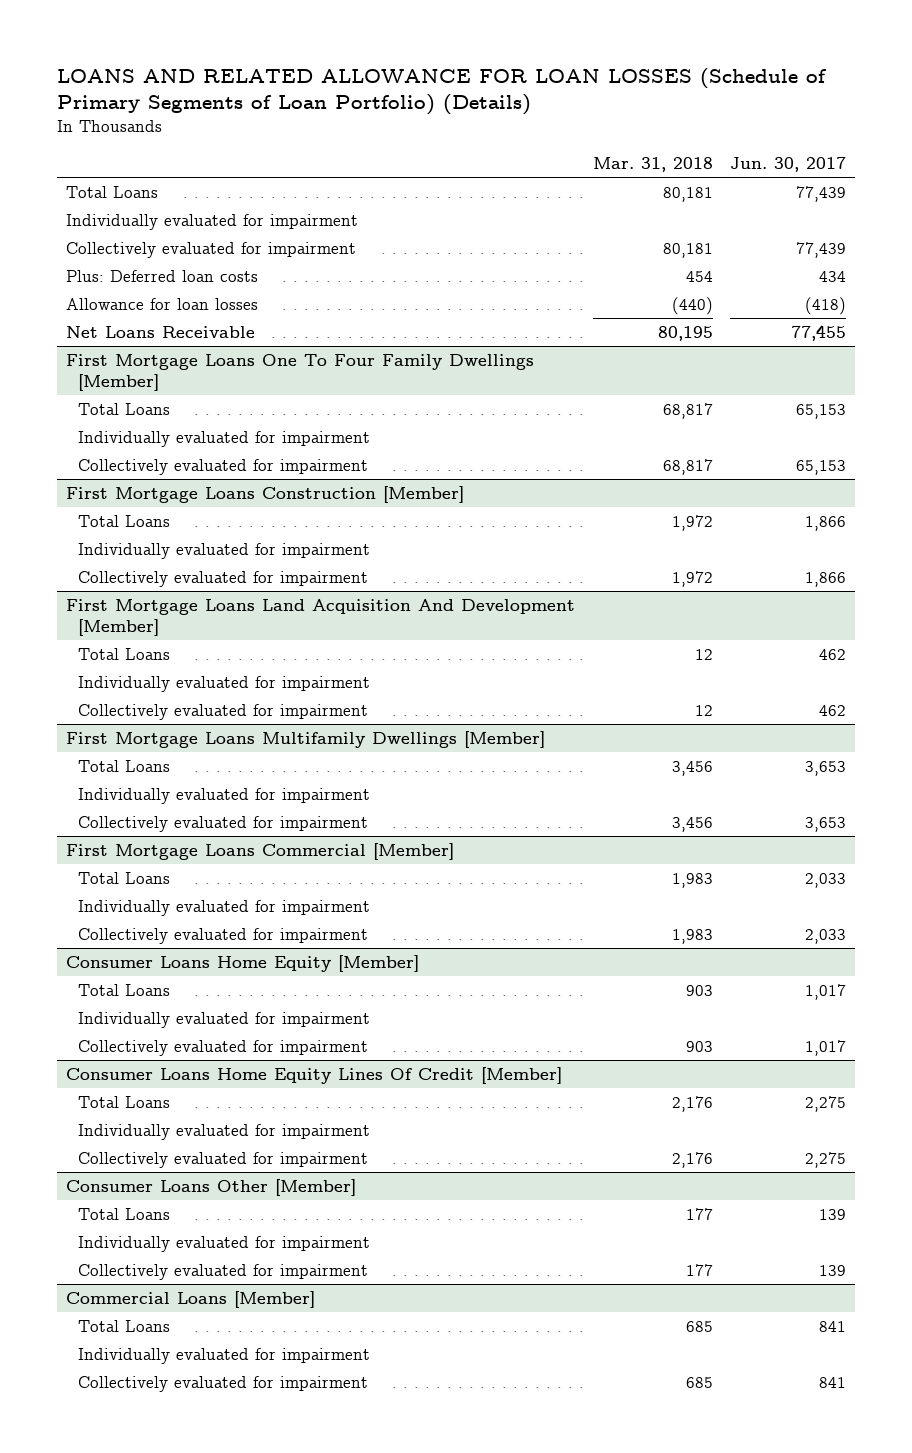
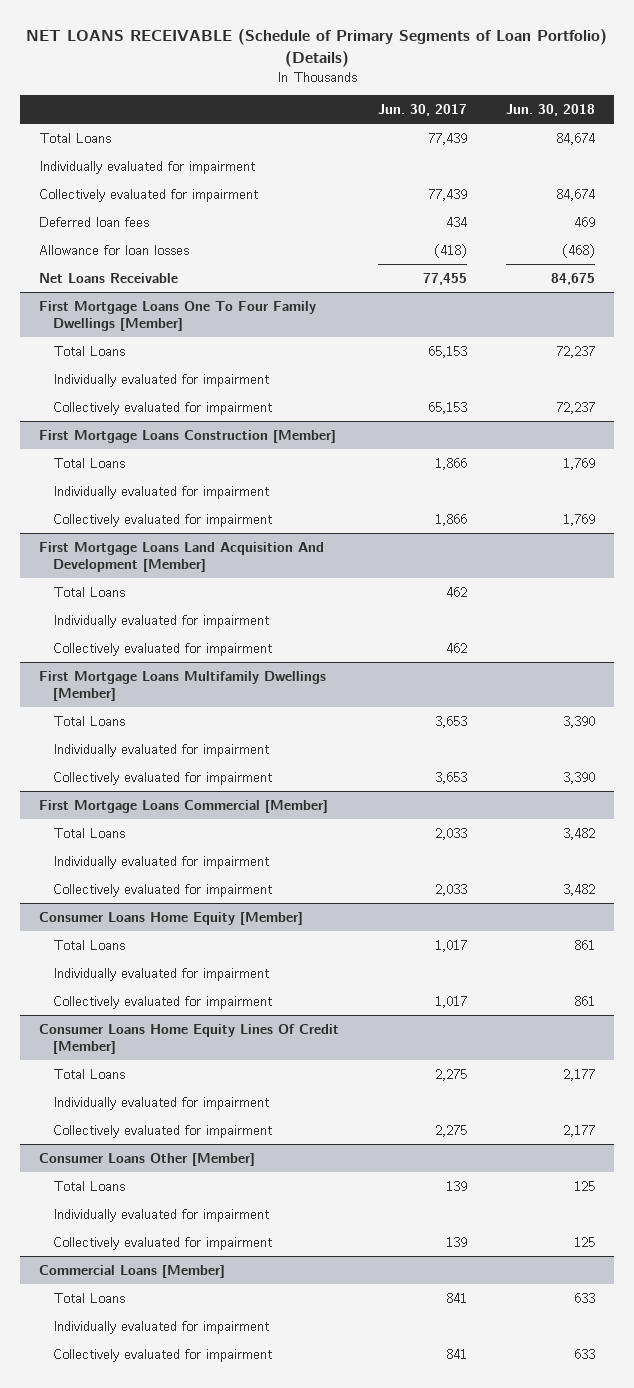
[57,68,828,116] LOANS AND RELATED ALLOWANCE FOR LOAN LOSSES (Schedule of Primary Segments of Loan Portfolio) (Details) -> [25,29,607,67] NET LOANS RECEIVABLE (Schedule of Primary Segments of Loan Portfolio) (Details)
[592,156,713,172] Mar. 31, 2018 -> none
none -> [505,104,595,117] Jun. 30, 2018
[66,269,259,282] Plus: Deferred loan costs -> [38,216,149,227] Deferred loan fees

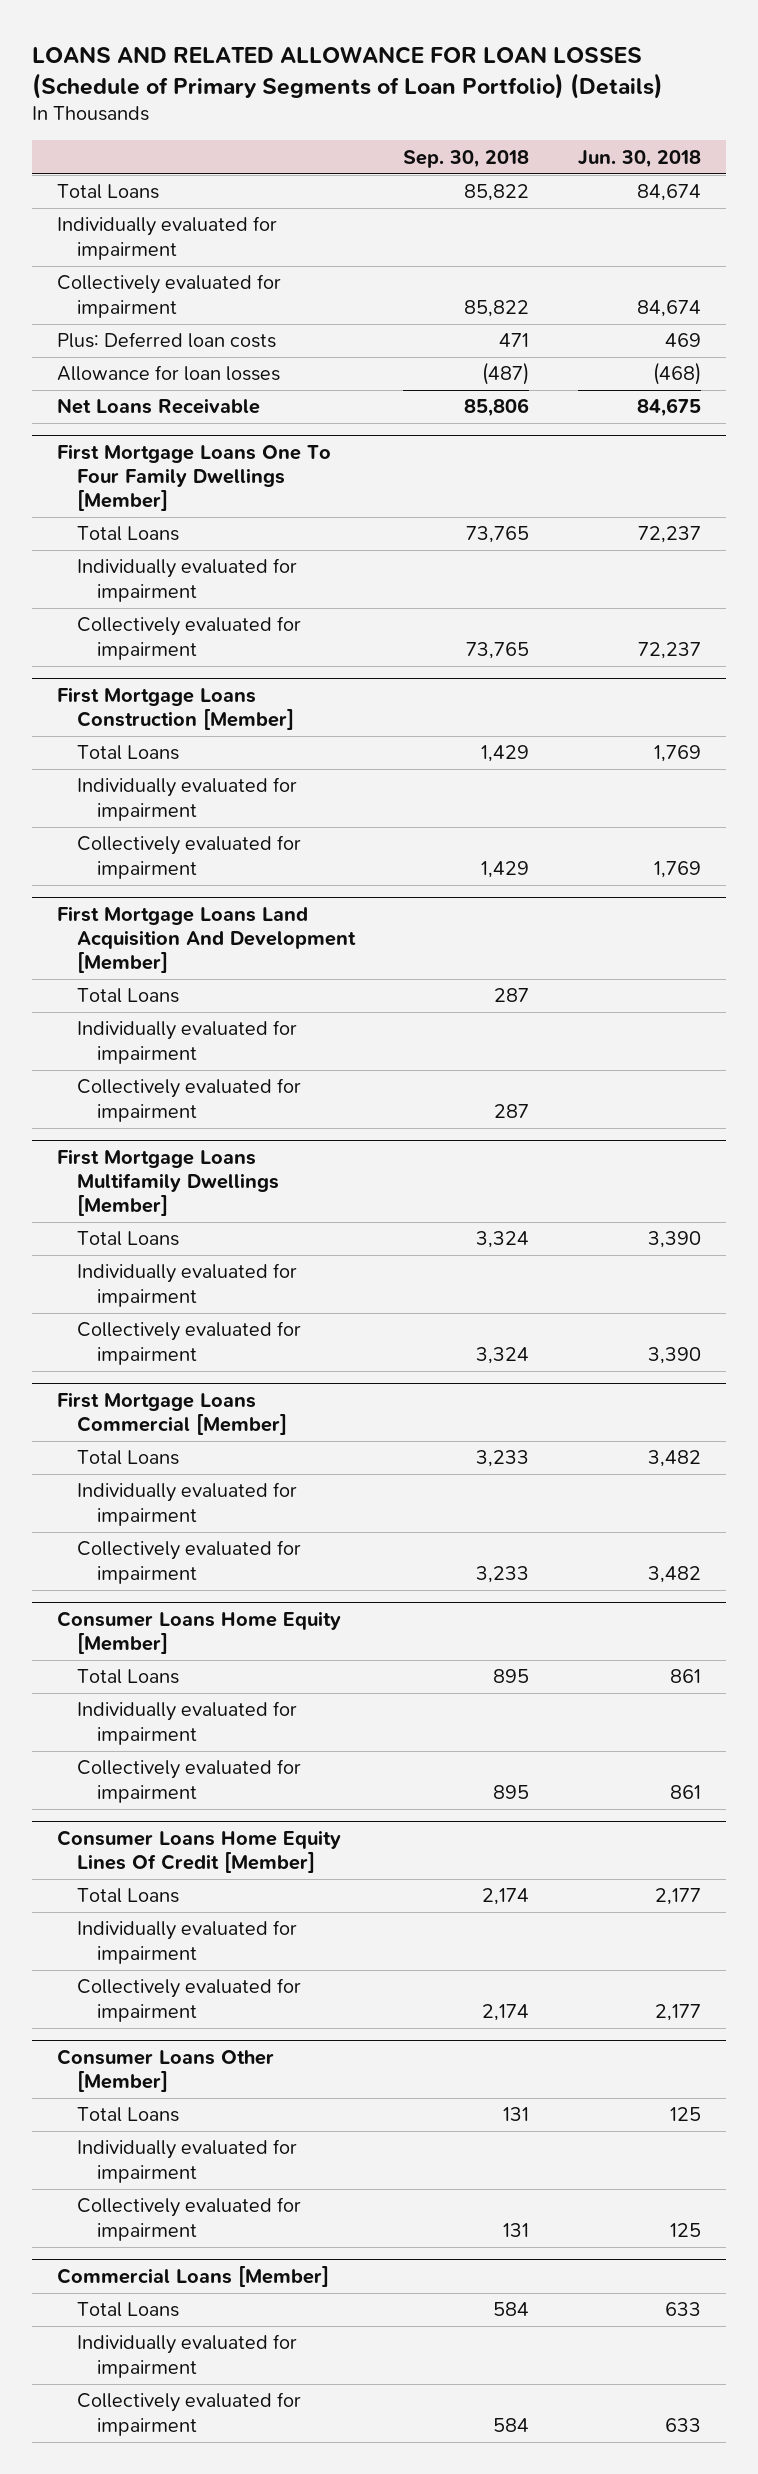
[25,29,607,67] NET LOANS RECEIVABLE (Schedule of Primary Segments of Loan Portfolio) (Details) -> [32,46,664,99] LOANS AND RELATED ALLOWANCE FOR LOAN LOSSES (Schedule of Primary Segments of Loan Portfolio) (Details)
[377,104,467,117] Jun. 30, 2017 -> none
none -> [403,149,530,168] Sep. 30, 2018
[38,216,149,227] Deferred loan fees -> [56,332,276,349] Plus: Deferred loan costs

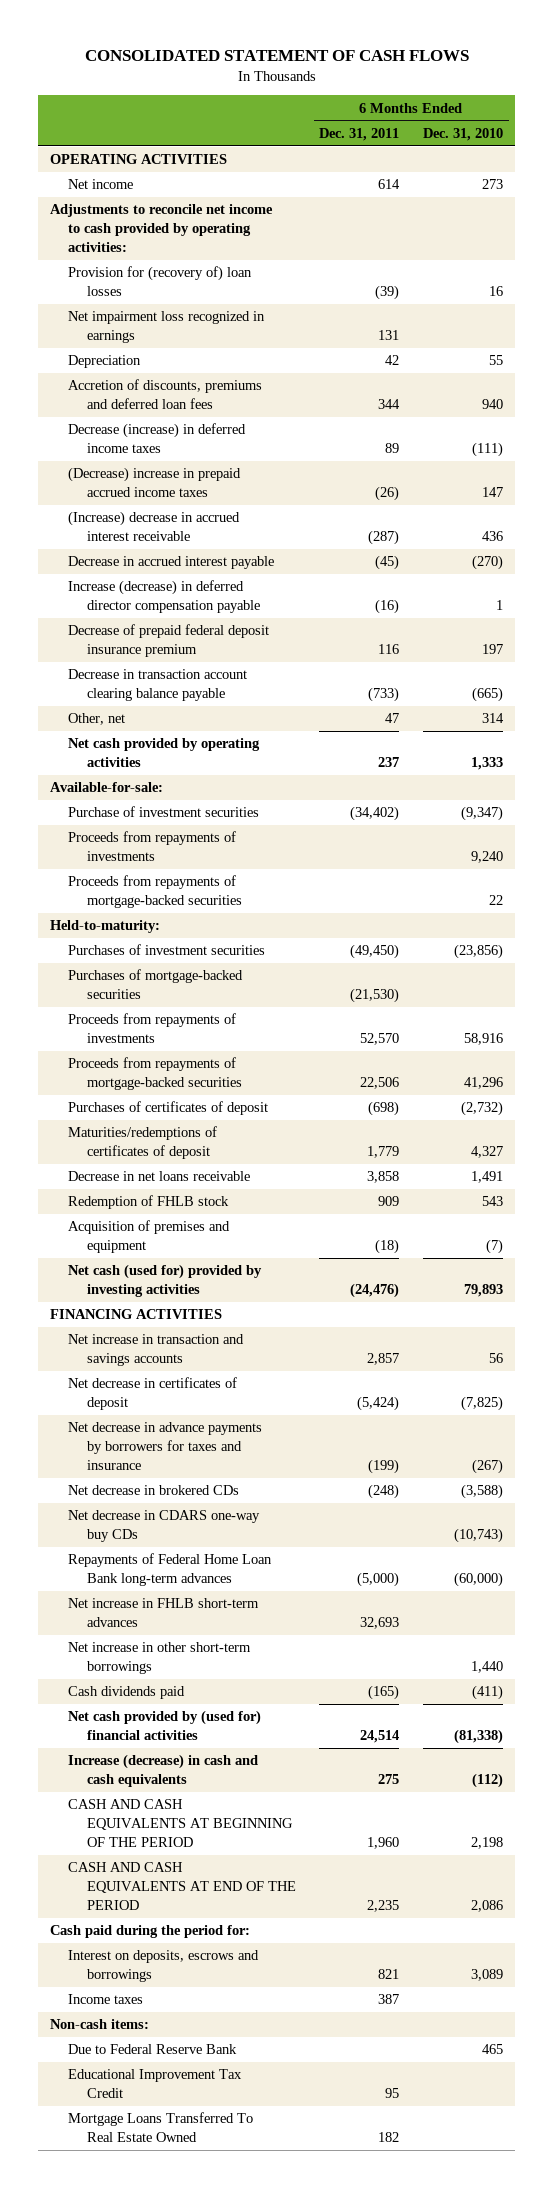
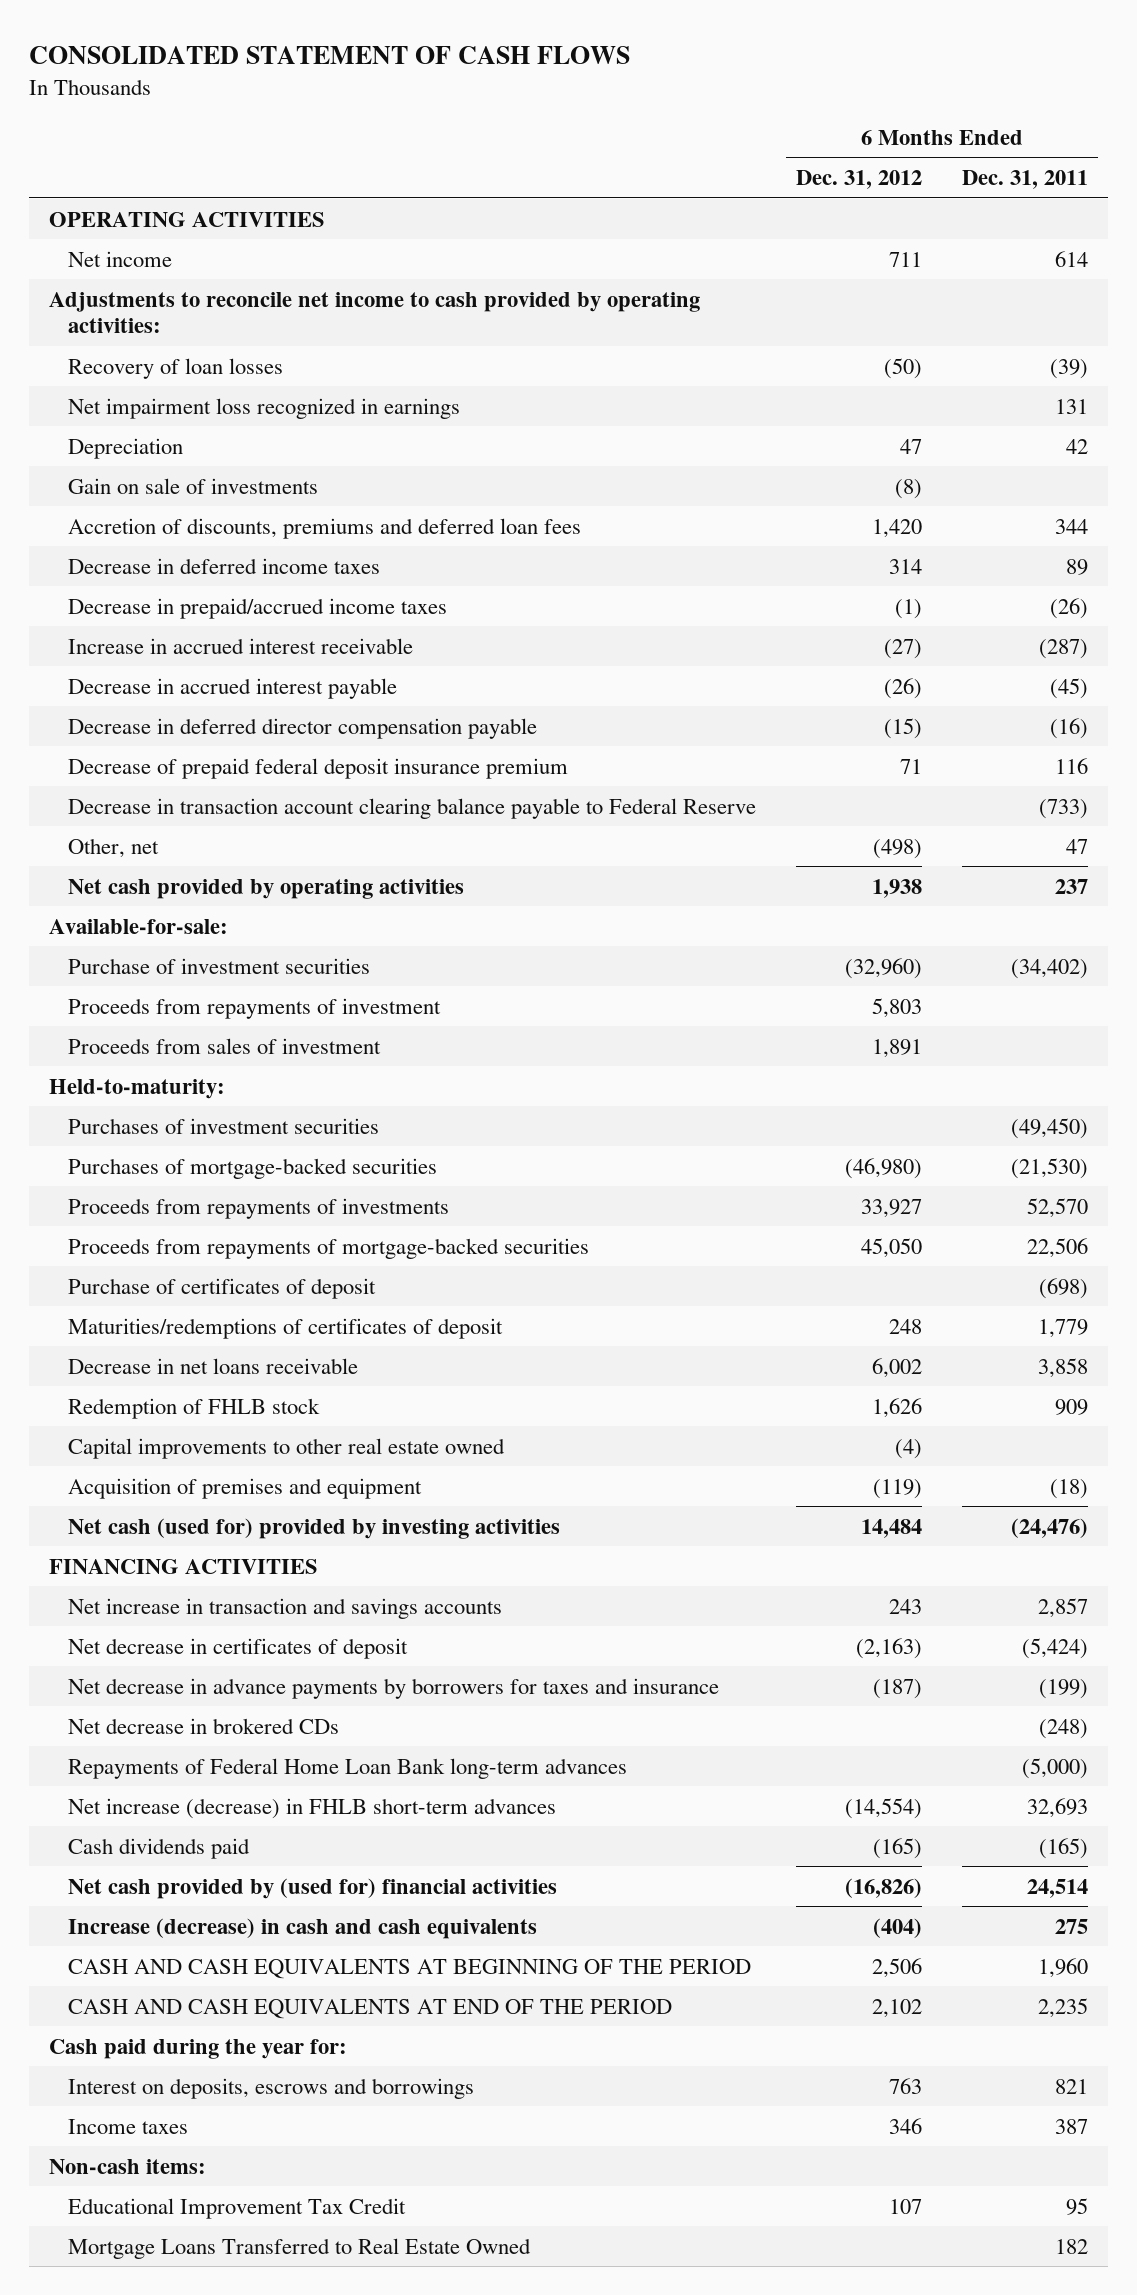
[423,128,504,142] Dec. 31, 2010 -> none
none -> [796,170,923,190] Dec. 31, 2012
[68,266,253,297] Provision for (recovery of) loan losses -> [68,357,284,379] Recovery of loan losses
none -> [68,477,319,494] Gain on sale of investments
[68,423,247,454] Decrease (increase) in deferred income taxes -> [68,557,381,574] Decrease in deferred income taxes
[68,467,242,498] (Decrease) increase in prepaid accrued income taxes -> [68,597,448,619] Decrease in prepaid/accrued income taxes
[68,511,241,542] (Increase) decrease in accrued interest receivable -> [68,637,414,654] Increase in accrued interest receivable
[68,580,260,614] Increase (decrease) in deferred director compensation payable -> [68,717,538,739] Decrease in deferred director compensation payable
[68,669,248,702] Decrease in transaction account clearing balance payable -> [68,797,757,819] Decrease in transaction account clearing balance payable to Federal Reserve
[68,875,242,909] Proceeds from repayments of mortgage-backed securities -> none
[68,831,237,862] Proceeds from repayments of investments -> [68,997,442,1019] Proceeds from repayments of investment
none -> [68,1037,382,1054] Proceeds from sales of investment
[68,1101,269,1116] Purchases of certificates of deposit -> [68,1277,377,1299] Purchase of certificates of deposit
none -> [68,1437,506,1459] Capital improvements to other real estate owned
[68,1510,261,1543] Net decrease in CDARS one-way buy CDs -> none
[68,1642,252,1675] Net increase in other short-term borrowings -> none
[68,1598,260,1628] Net increase in FHLB short-term advances -> [68,1797,557,1819] Net increase (decrease) in FHLB short-term advances
[50,1925,251,1939] Cash paid during the period for: -> [48,2038,347,2059] Cash paid during the year for:
[68,2044,238,2055] Due to Federal Reserve Bank -> none
[68,2112,254,2143] Mortgage Loans Transferred To Real Estate Owned -> [68,2237,532,2259] Mortgage Loans Transferred to Real Estate Owned

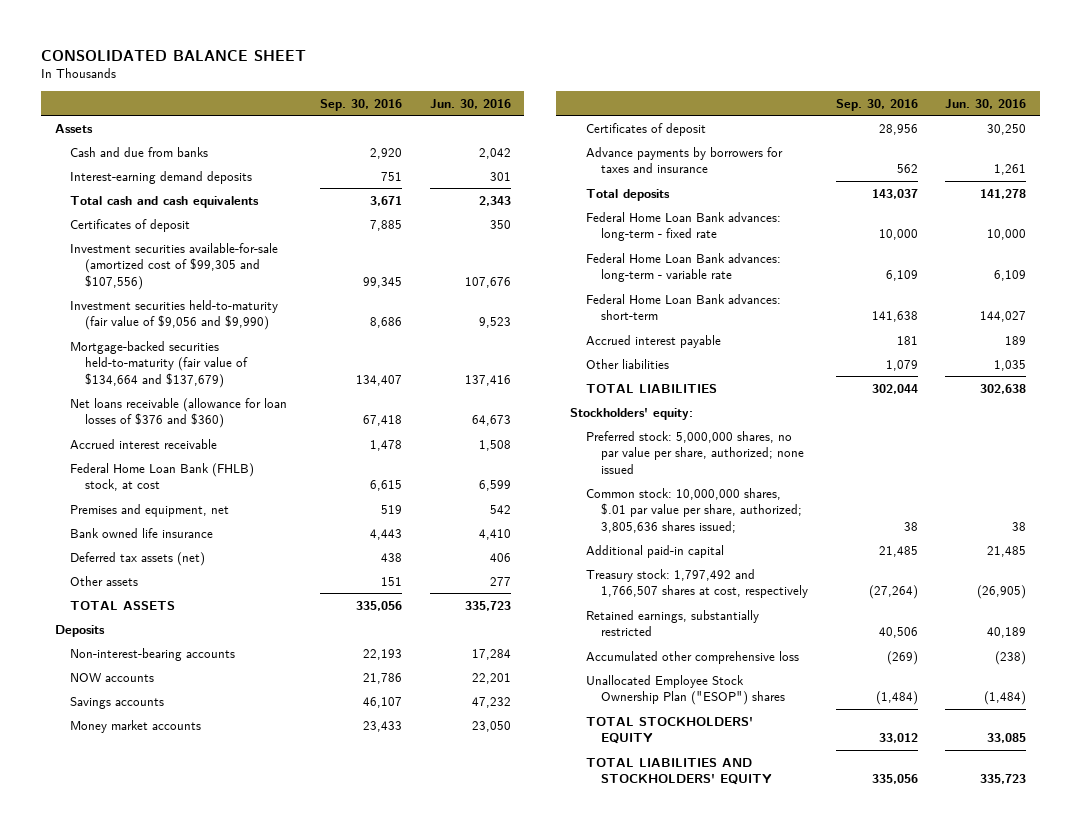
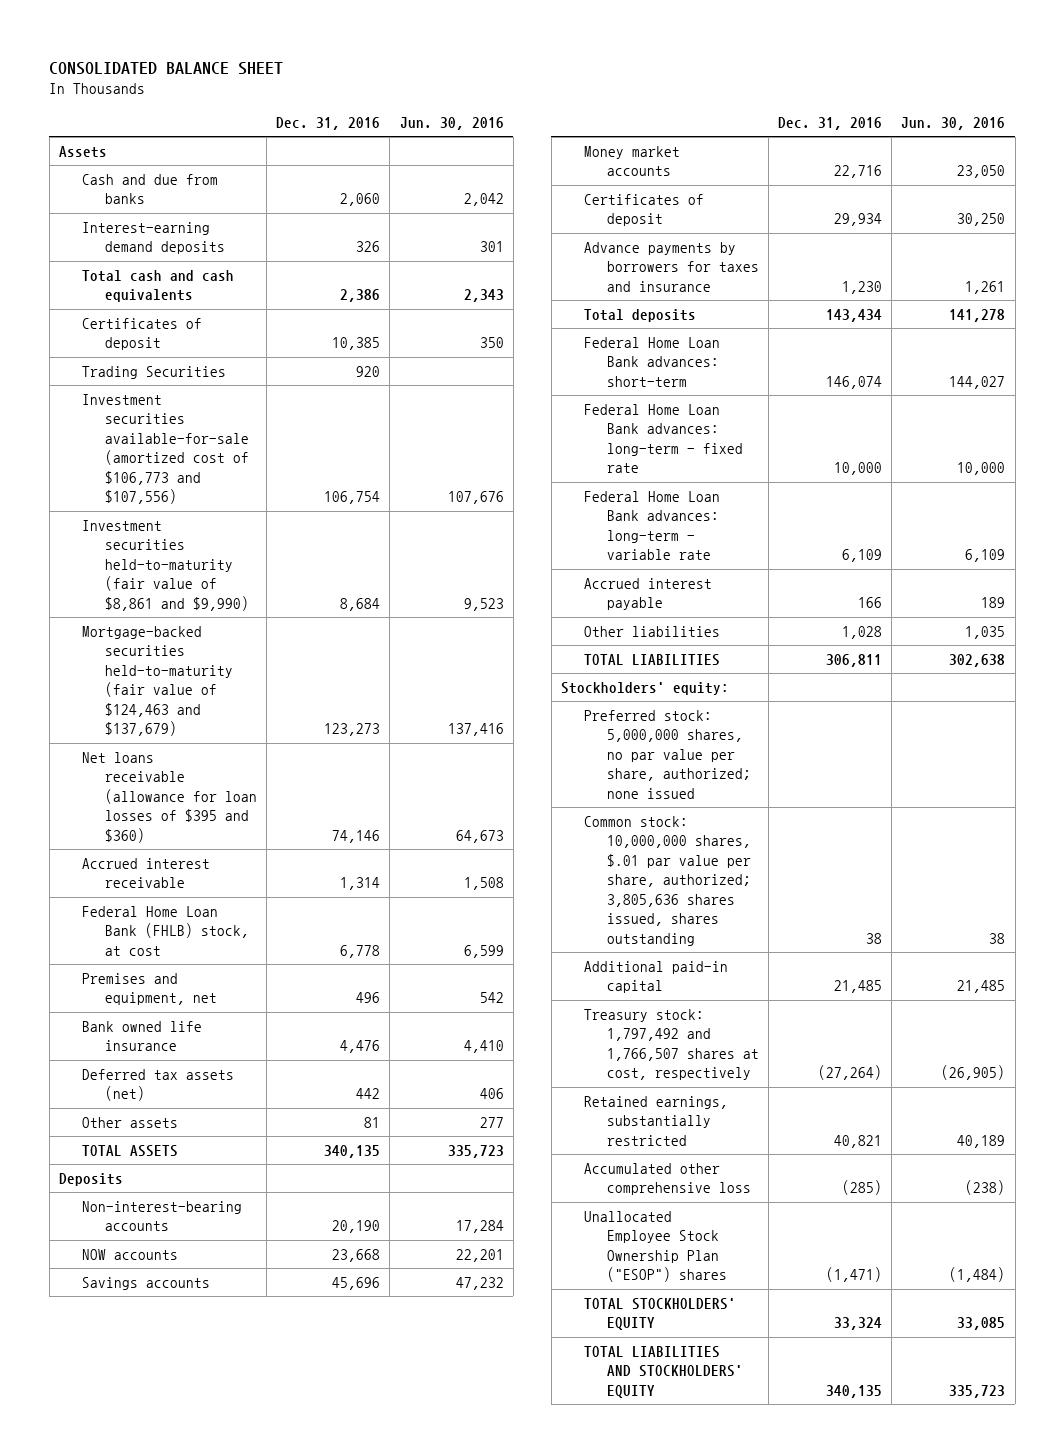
[319,98,402,111] Sep. 30, 2016 -> none
none -> [276,117,381,131] Dec. 31, 2016
none -> [81,365,226,379] Trading Securities
[69,242,278,290] Investment securities available-for-sale (amortized cost of $99,305 and $107,556) -> [81,393,249,505] Investment securities available-for-sale (amortized cost of $106,773 and $107,556)
[69,299,278,331] Investment securities held-to-maturity (fair value of $9,056 and $9,990) -> [81,519,249,611] Investment securities held-to-maturity (fair value of $8,861 and $9,990)
[69,340,249,388] Mortgage-backed securities held-to-maturity (fair value of $134,664 and $137,679) -> [81,625,233,737] Mortgage-backed securities held-to-maturity (fair value of $124,463 and $137,679)
[69,397,287,429] Net loans receivable (allowance for loan losses of $376 and $360) -> [81,751,257,843] Net loans receivable (allowance for loan losses of $395 and $360)
[585,293,781,321] Federal Home Loan Bank advances: short-term -> [583,336,720,387] Federal Home Loan Bank advances: short-term
[585,487,802,533] Common stock: 10,000,000 shares, $.01 par value per share, authorized; 3,805,636 shares issued; -> [583,815,751,946] Common stock: 10,000,000 shares, $.01 par value per share, authorized; 3,805,636 shares issued, shares outstanding

